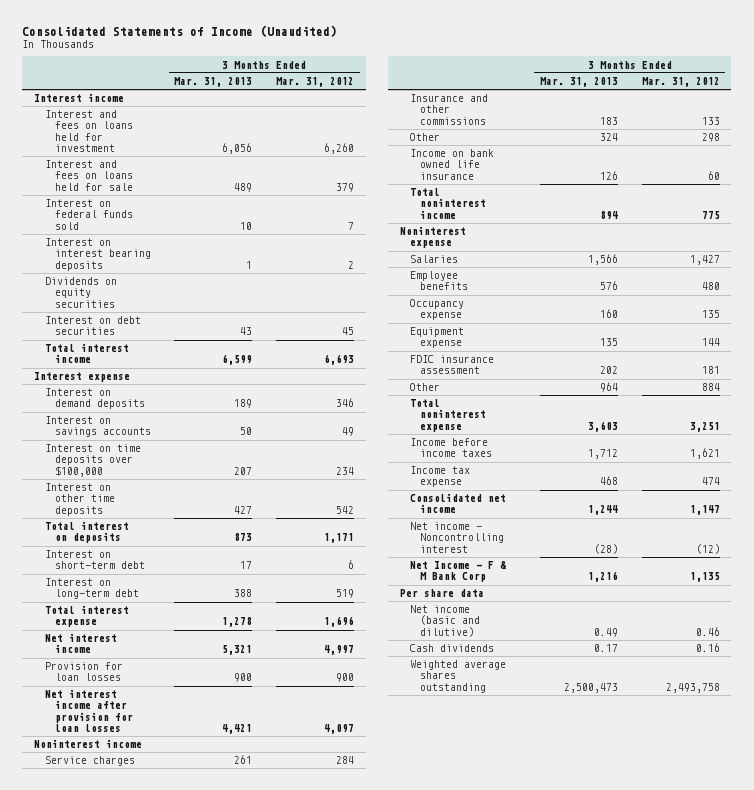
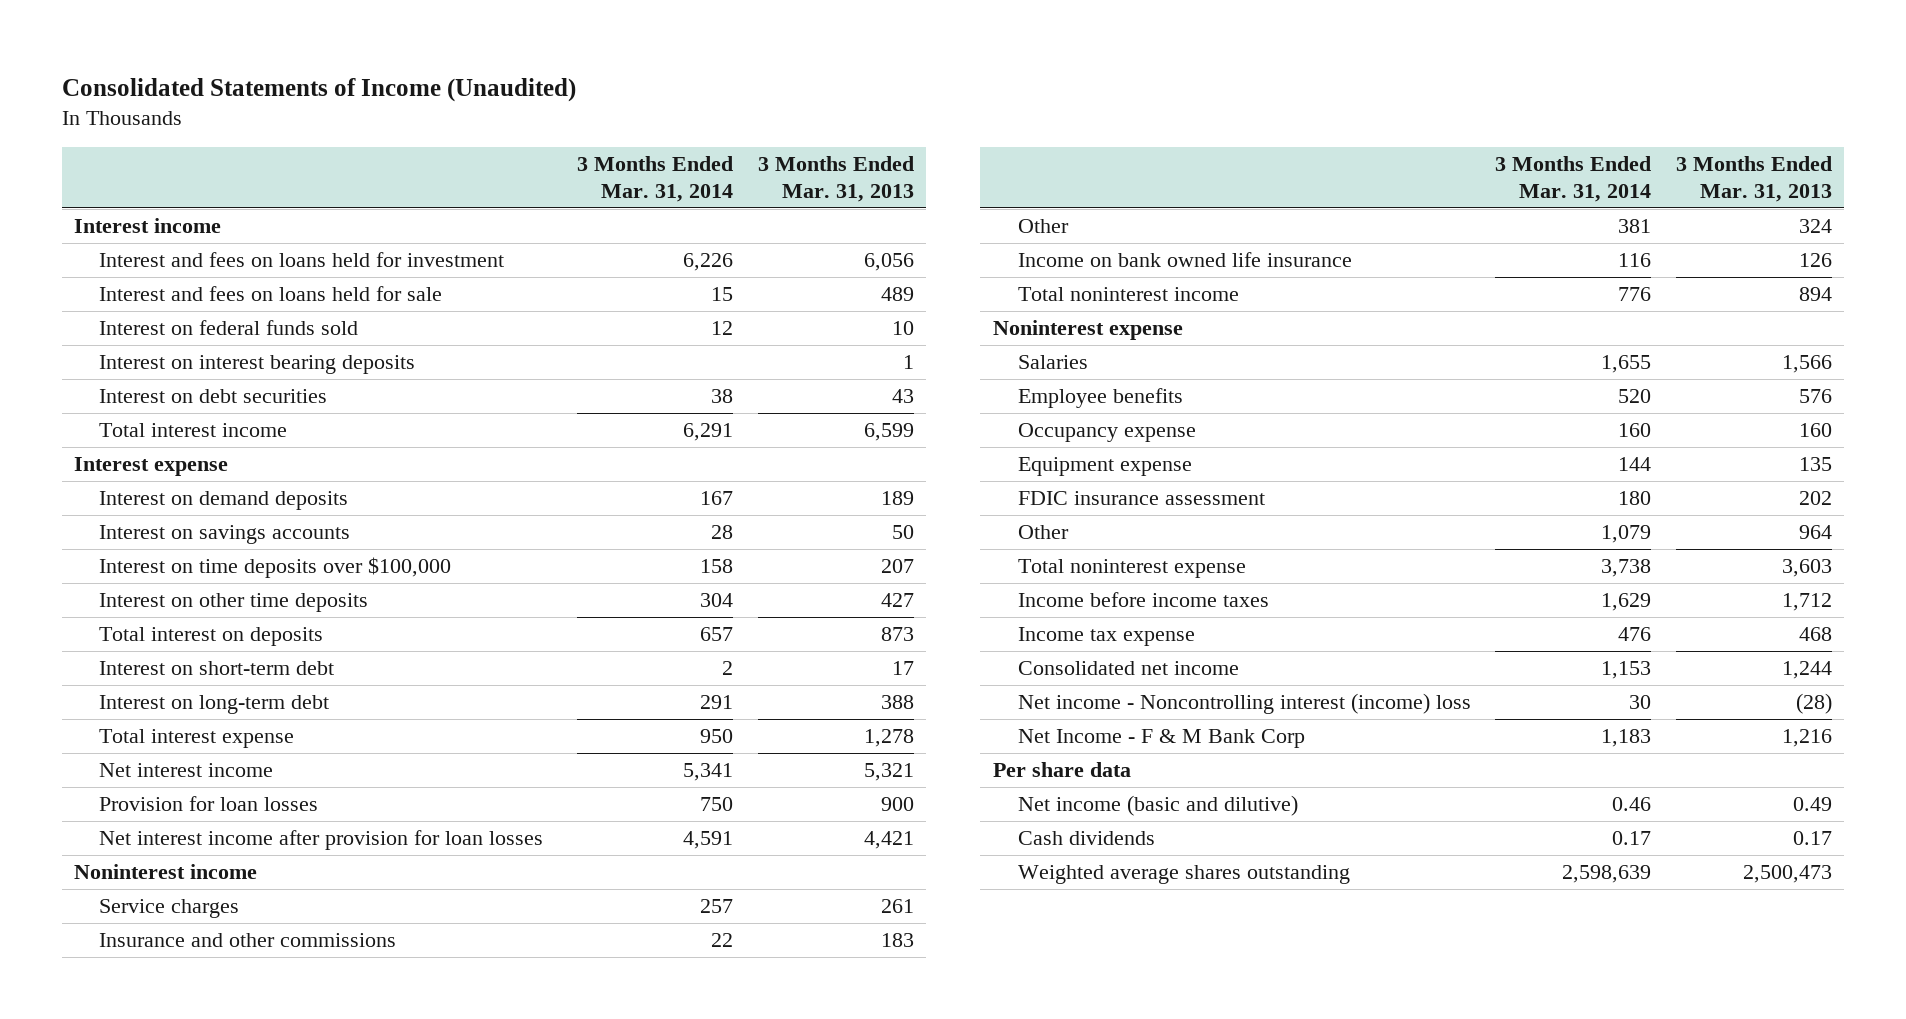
[276,76,355,87] Mar. 31, 2012 -> none
none -> [576,156,733,202] 3 Months Ended Mar. 31, 2014
[44,277,117,308] Dividends on equity securities -> none
[409,522,505,553] Net income - Noncontrolling interest -> [1017,693,1471,715] Net income - Noncontrolling interest (income) loss

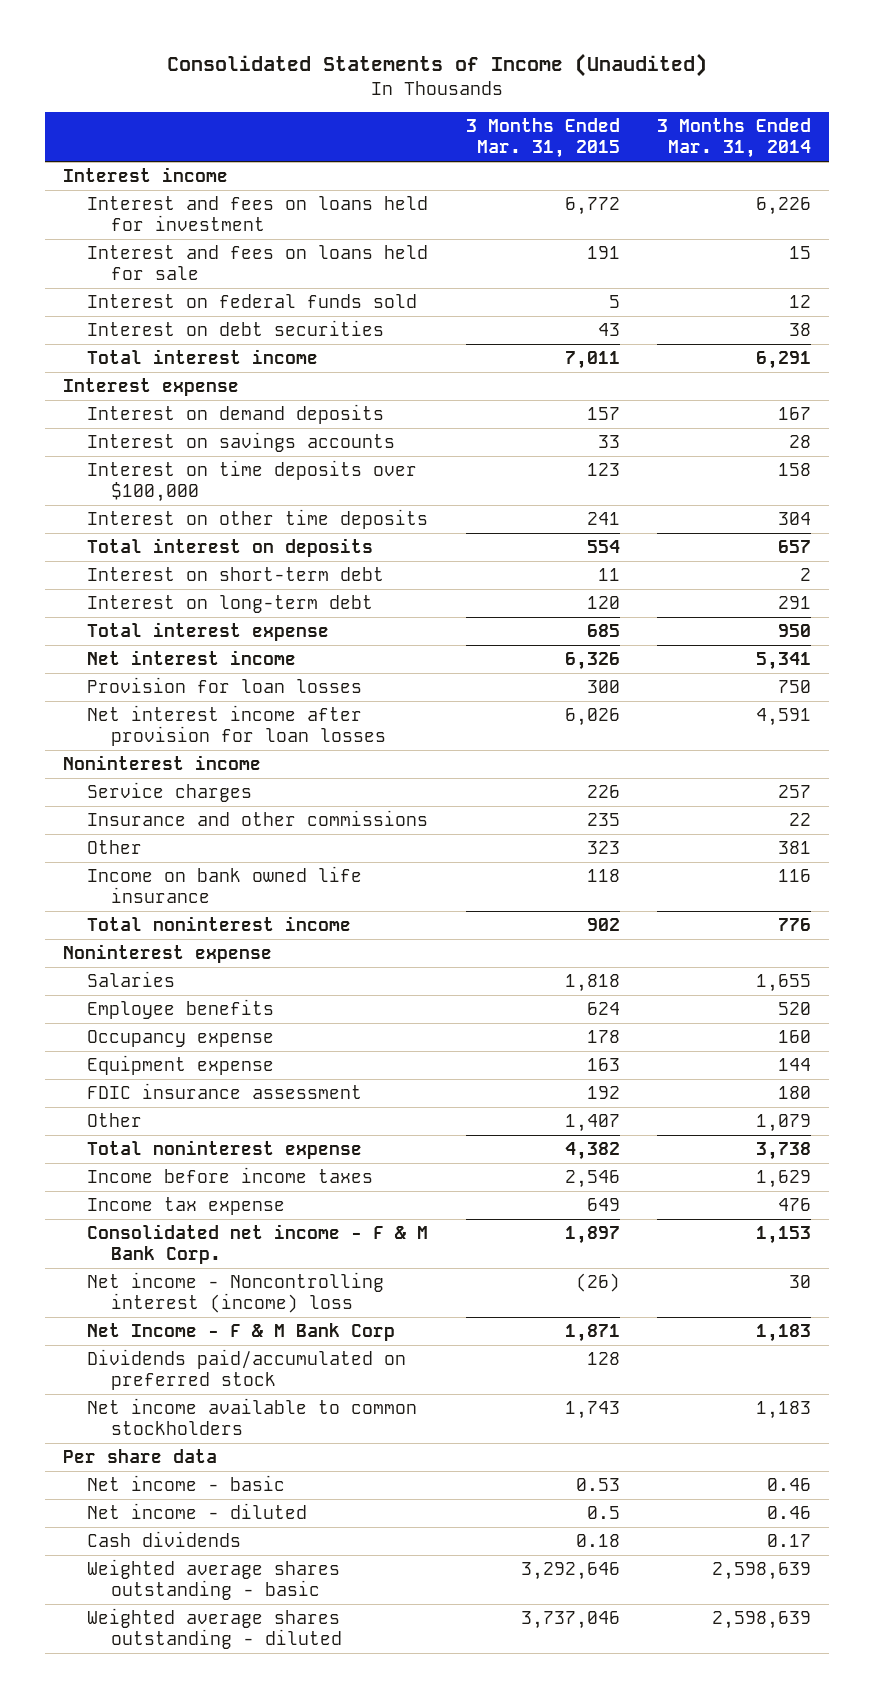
[757,156,914,202] 3 Months Ended Mar. 31, 2013 -> none
none -> [465,118,620,159] 3 Months Ended Mar. 31, 2015
[99,355,416,375] Interest on interest bearing deposits -> none
[1017,661,1239,676] Consolidated net income -> [87,1224,429,1265] Consolidated net income - F & M Bank Corp.
none -> [87,1349,407,1391] Dividends paid/accumulated on preferred stock
none -> [87,1398,418,1436] Net income available to common stockholders
[1017,795,1298,817] Net income (basic and dilutive) -> [87,1475,286,1492] Net income - basic
none -> [87,1503,308,1520] Net income - diluted
[1017,865,1350,885] Weighted average shares outstanding -> [87,1559,341,1601] Weighted average shares outstanding - basic
none -> [87,1608,343,1650] Weighted average shares outstanding - diluted

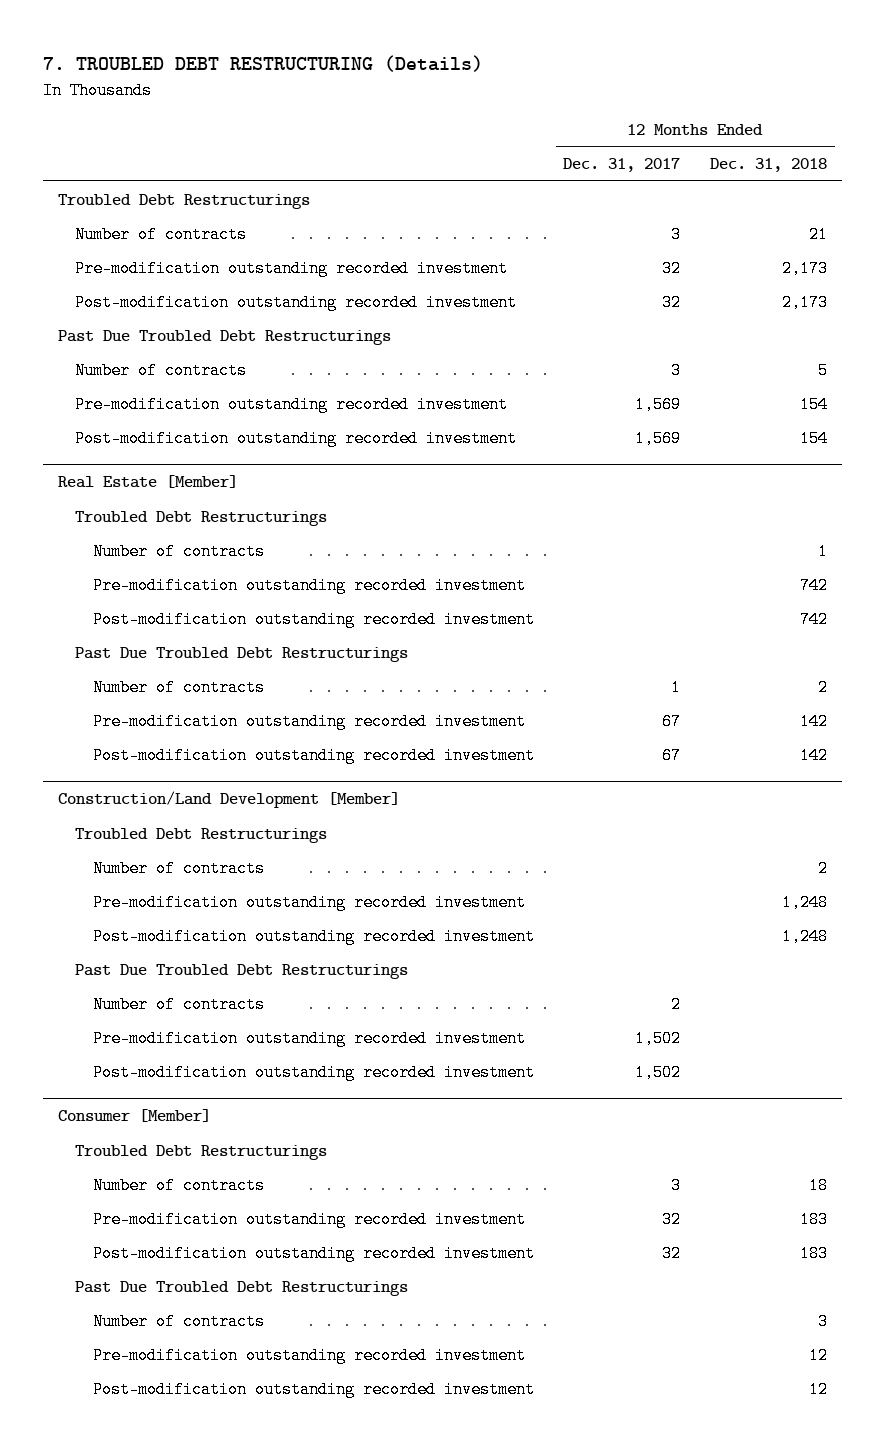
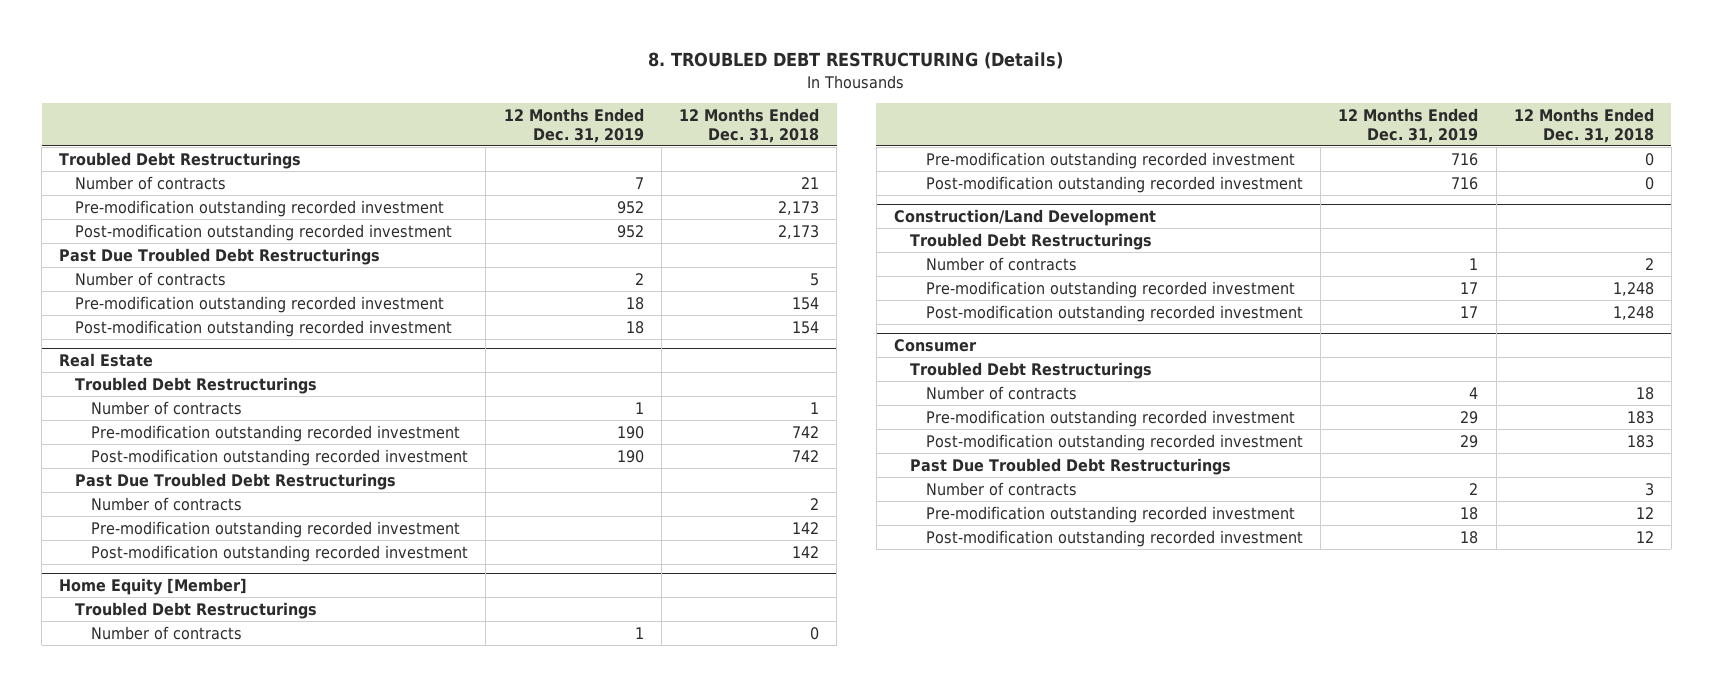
[42,55,483,73] 7. TROUBLED DEBT RESTRUCTURING (Details) -> [648,52,1064,70] 8. TROUBLED DEBT RESTRUCTURING (Details)
[563,158,681,173] Dec. 31, 2017 -> none
none -> [503,108,644,143] 12 Months Ended Dec. 31, 2019
[57,475,238,489] Real Estate [Member] -> [59,353,154,368] Real Estate
[57,791,400,809] Construction/Land Development [Member] -> none
none -> [59,578,248,596] Home Equity [Member]
none -> [91,625,243,640] Number of contracts
none -> [926,151,1296,169] Pre-modification outstanding recorded investment
none -> [926,175,1304,193] Post-modification outstanding recorded investment
none -> [893,209,1156,227] Construction/Land Development
none -> [910,232,1153,250] Troubled Debt Restructurings
[75,963,409,979] Past Due Troubled Debt Restructurings -> none
[92,995,265,1013] Number of contracts -> none
[92,1029,526,1047] Pre-modification outstanding recorded investment -> none
[92,1063,535,1081] Post-modification outstanding recorded investment -> none
[57,1109,211,1123] Consumer [Member] -> [893,339,977,353] Consumer

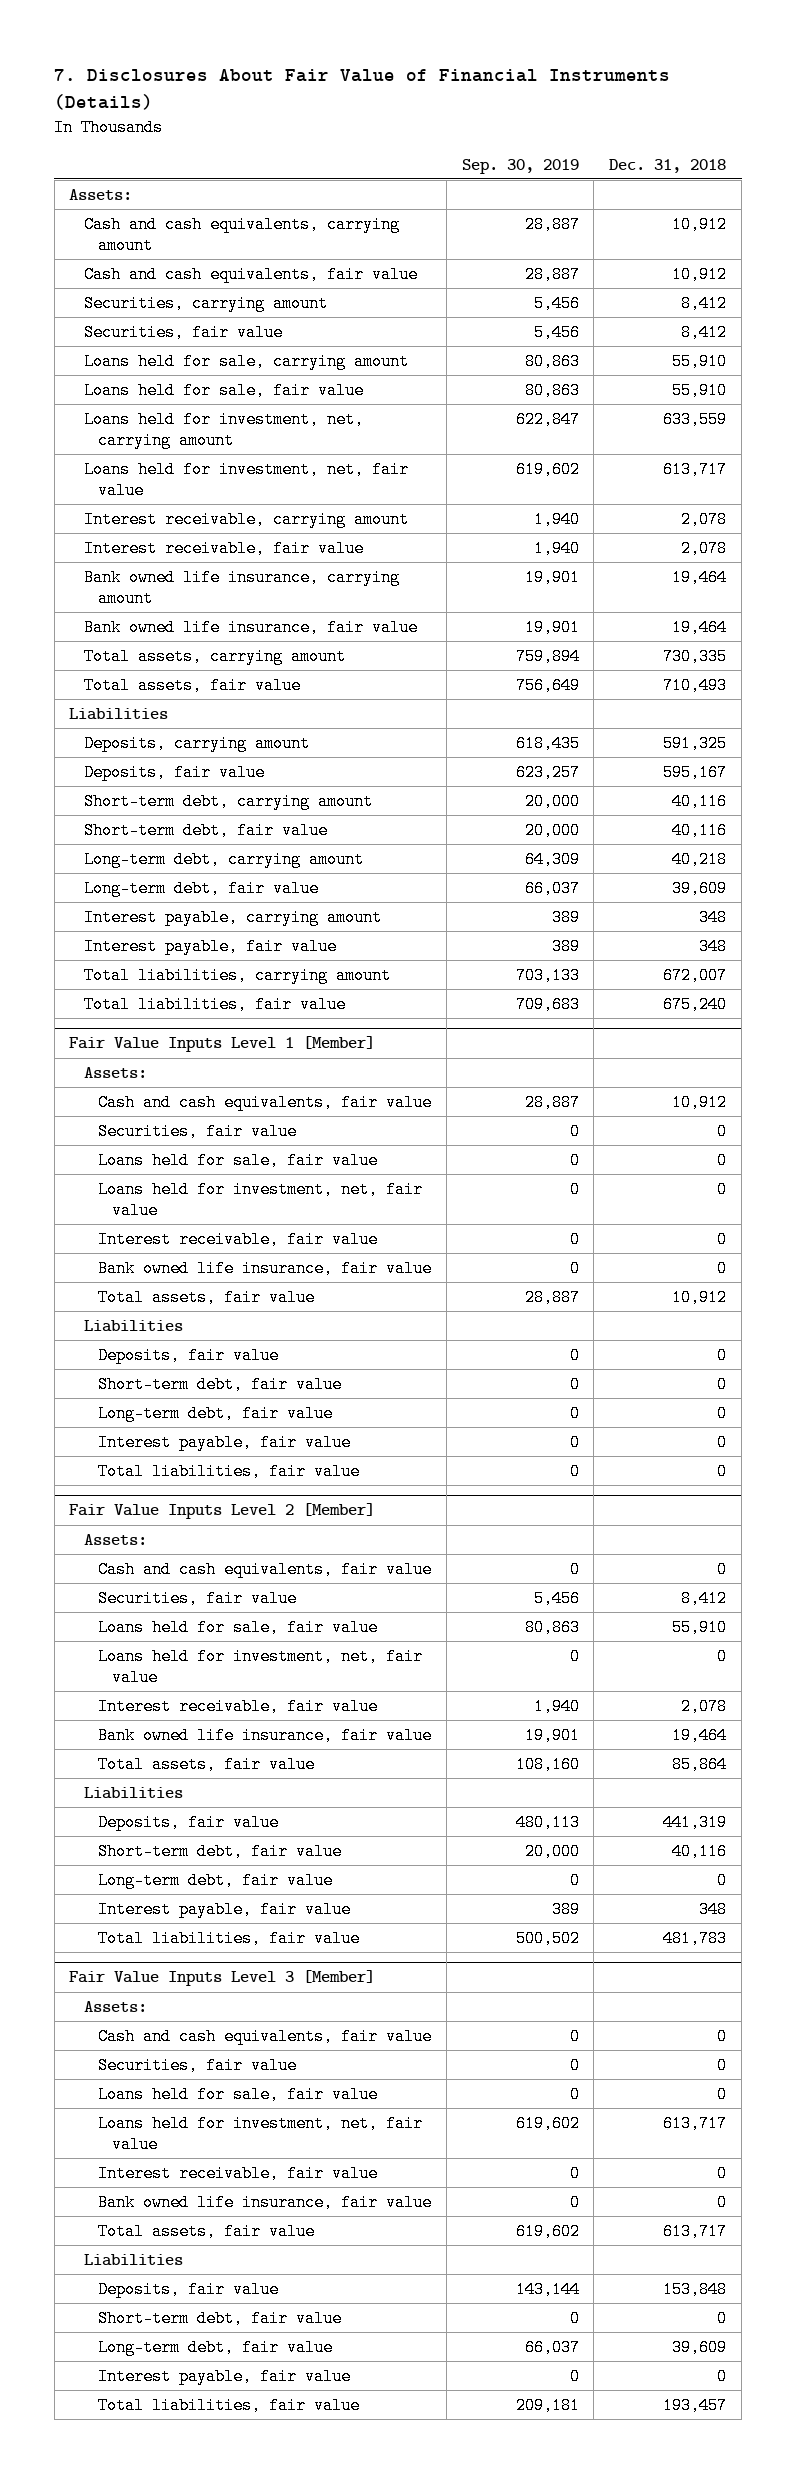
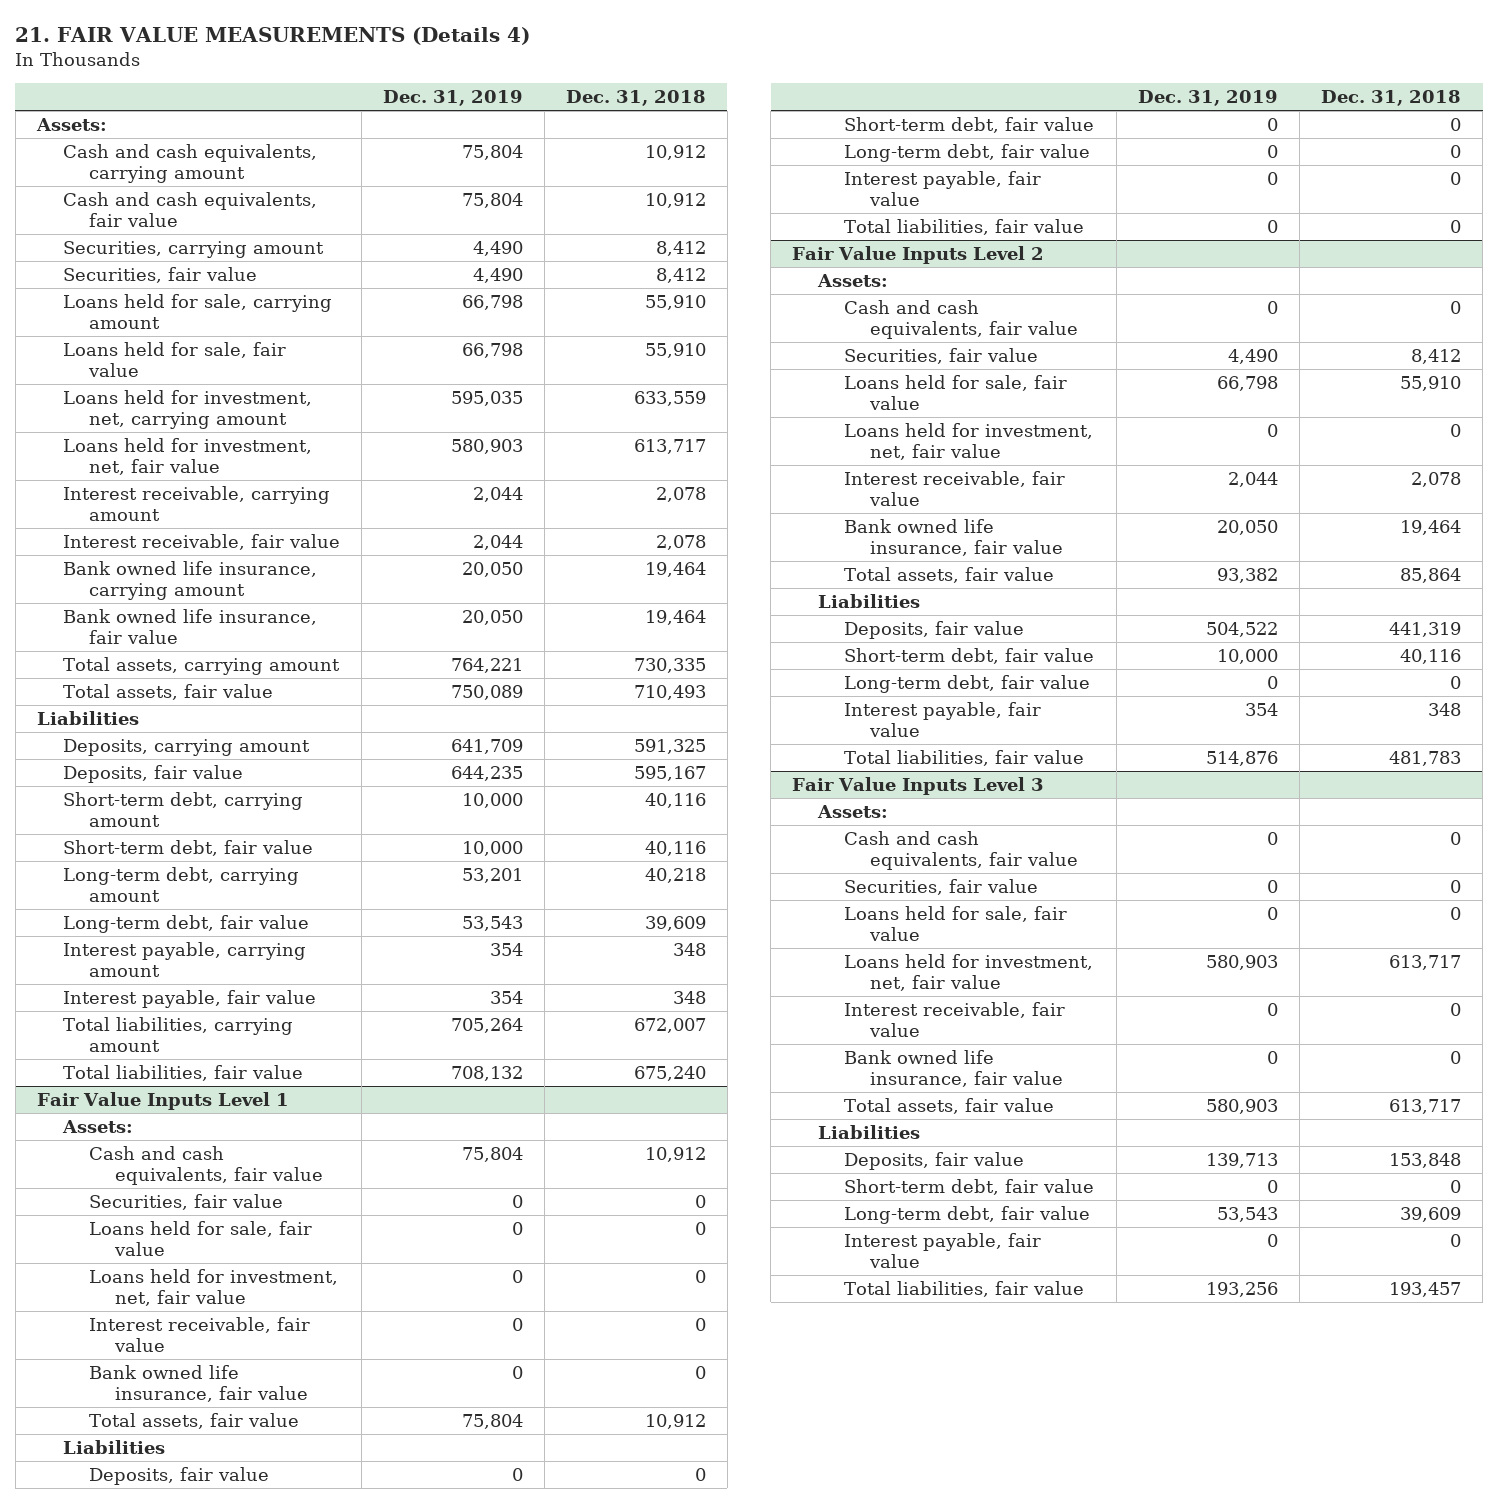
[54,69,671,111] 7. Disclosures About Fair Value of Financial Instruments (Details) -> [15,27,531,46] 21. FAIR VALUE MEASUREMENTS (Details 4)
[461,158,579,174] Sep. 30, 2019 -> none
none -> [382,89,523,106] Dec. 31, 2019
[69,1036,376,1053] Fair Value Inputs Level 1 [Member] -> [36,1091,289,1110] Fair Value Inputs Level 1
[69,1503,376,1520] Fair Value Inputs Level 2 [Member] -> [792,245,1045,264] Fair Value Inputs Level 2
[69,1970,376,1987] Fair Value Inputs Level 3 [Member] -> [792,776,1045,795] Fair Value Inputs Level 3

